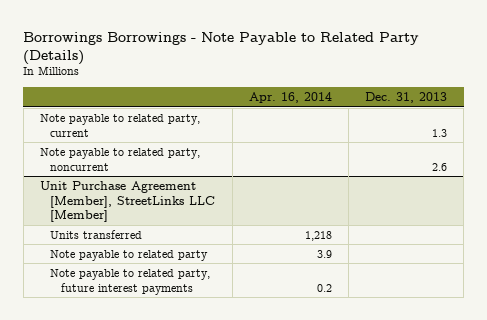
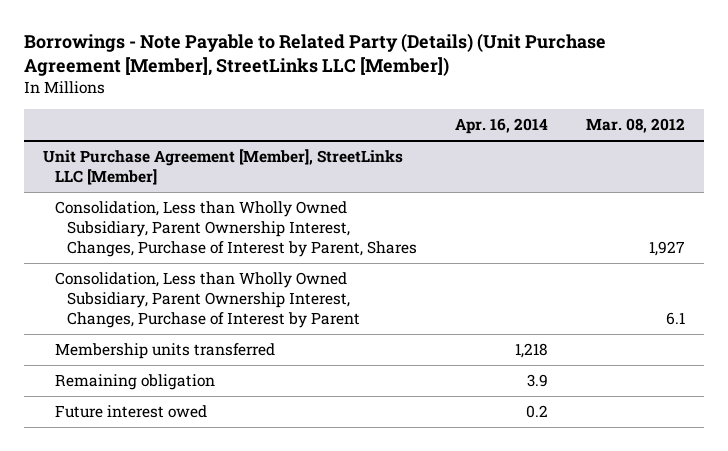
[23,31,420,65] Borrowings Borrowings - Note Payable to Related Party (Details) -> [24,33,607,77] Borrowings - Note Payable to Related Party (Details) (Unit Purchase Agreement [Member], StreetLinks LLC [Member])
[365,91,448,103] Dec. 31, 2013 -> none
none -> [585,118,685,134] Mar. 08, 2012
[40,113,201,137] Note payable to related party, current -> none
[40,147,201,171] Note payable to related party, noncurrent -> none
none -> [55,201,418,257] Consolidation, Less than Wholly Owned Subsidiary, Parent Ownership Interest, Changes, Purchase of Interest by Parent, Shares
none -> [55,272,361,328] Consolidation, Less than Wholly Owned Subsidiary, Parent Ownership Interest, Changes, Purchase of Interest by Parent
[50,229,143,239] Units transferred -> [55,343,276,360] Membership units transferred
[50,249,209,261] Note payable to related party -> [55,374,216,391] Remaining obligation
[50,268,211,295] Note payable to related party, future interest payments -> [55,405,208,419] Future interest owed

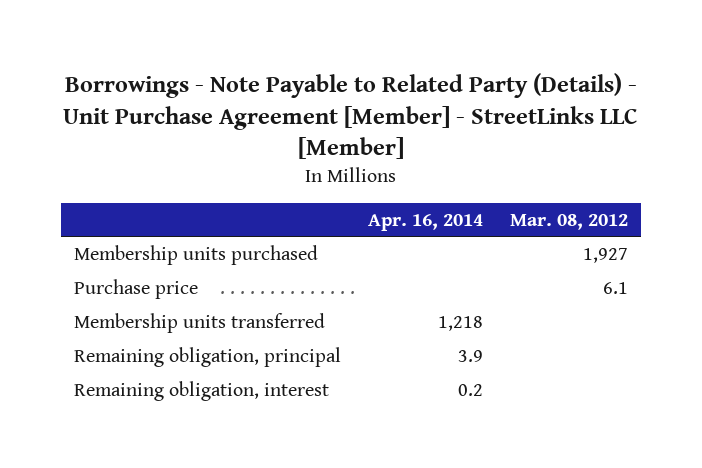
[24,33,607,77] Borrowings - Note Payable to Related Party (Details) (Unit Purchase Agreement [Member], StreetLinks LLC [Member]) -> [63,73,639,160] Borrowings - Note Payable to Related Party (Details) - Unit Purchase Agreement [Member] - StreetLinks LLC [Member]
[43,149,404,185] Unit Purchase Agreement [Member], StreetLinks LLC [Member] -> none
[55,201,418,257] Consolidation, Less than Wholly Owned Subsidiary, Parent Ownership Interest, Changes, Purchase of Interest by Parent, Shares -> [74,245,319,266] Membership units purchased
[55,272,361,328] Consolidation, Less than Wholly Owned Subsidiary, Parent Ownership Interest, Changes, Purchase of Interest by Parent -> [74,279,199,300] Purchase price
[55,374,216,391] Remaining obligation -> [74,347,342,368] Remaining obligation, principal
[55,405,208,419] Future interest owed -> [74,381,330,402] Remaining obligation, interest

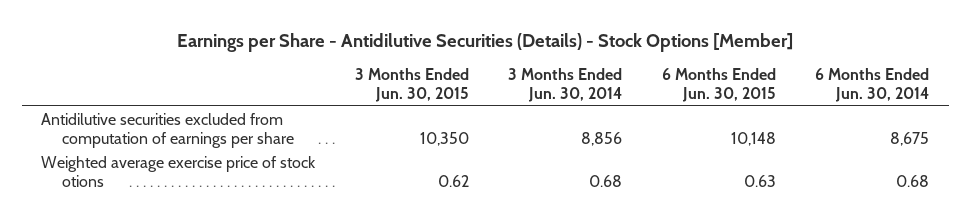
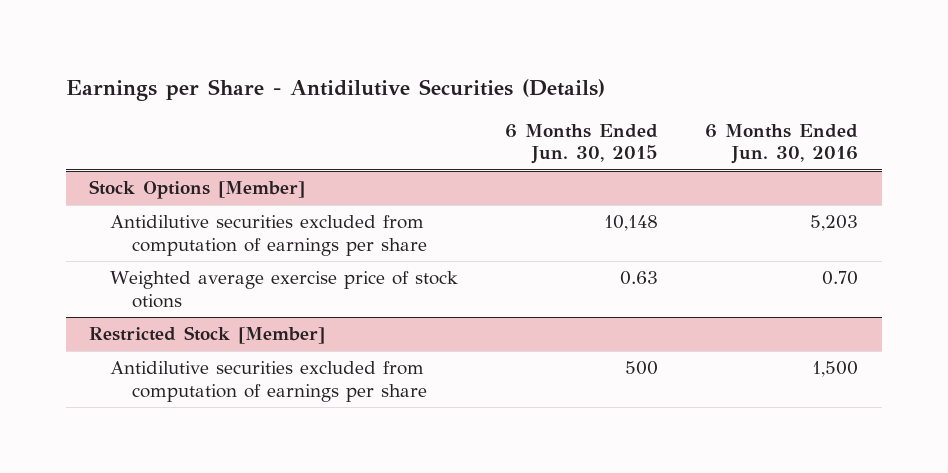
[177,32,794,52] Earnings per Share - Antidilutive Securities (Details) - Stock Options [Member] -> [65,78,605,101] Earnings per Share - Antidilutive Securities (Details)
[354,68,469,103] 3 Months Ended Jun. 30, 2015 -> none
[508,68,623,103] 3 Months Ended Jun. 30, 2014 -> none
[815,68,930,103] 6 Months Ended Jun. 30, 2014 -> none
none -> [705,124,859,165] 6 Months Ended Jun. 30, 2016
none -> [89,180,306,200] Stock Options [Member]
none -> [89,326,326,345] Restricted Stock [Member]
none -> [110,361,427,402] Antidilutive securities excluded from computation of earnings per share

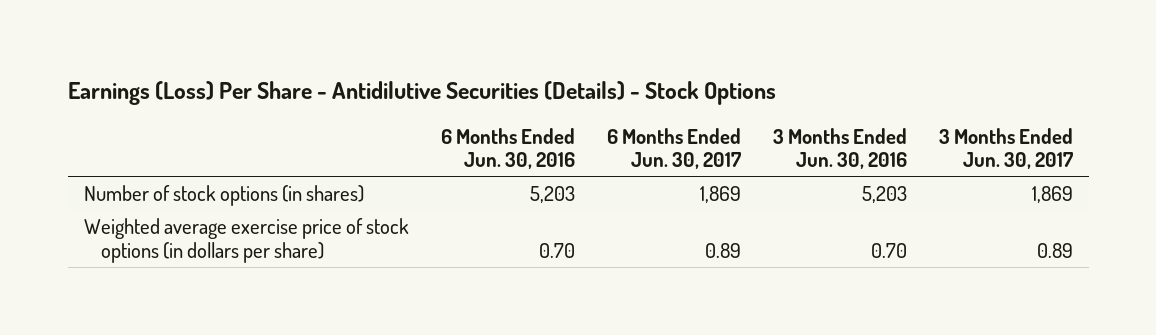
[65,78,605,101] Earnings per Share - Antidilutive Securities (Details) -> [67,81,776,106] Earnings (Loss) Per Share - Antidilutive Securities (Details) - Stock Options
[505,124,659,165] 6 Months Ended Jun. 30, 2015 -> none
none -> [606,127,741,170] 6 Months Ended Jun. 30, 2017
none -> [772,127,907,170] 3 Months Ended Jun. 30, 2016
none -> [938,127,1073,170] 3 Months Ended Jun. 30, 2017
[89,180,306,200] Stock Options [Member] -> none
[89,326,326,345] Restricted Stock [Member] -> none
[110,361,427,402] Antidilutive securities excluded from computation of earnings per share -> none
[110,215,427,256] Antidilutive securities excluded from computation of earnings per share -> [83,185,364,207] Number of stock options (in shares)
[110,271,459,308] Weighted average exercise price of stock otions -> [83,218,409,263] Weighted average exercise price of stock options (in dollars per share)

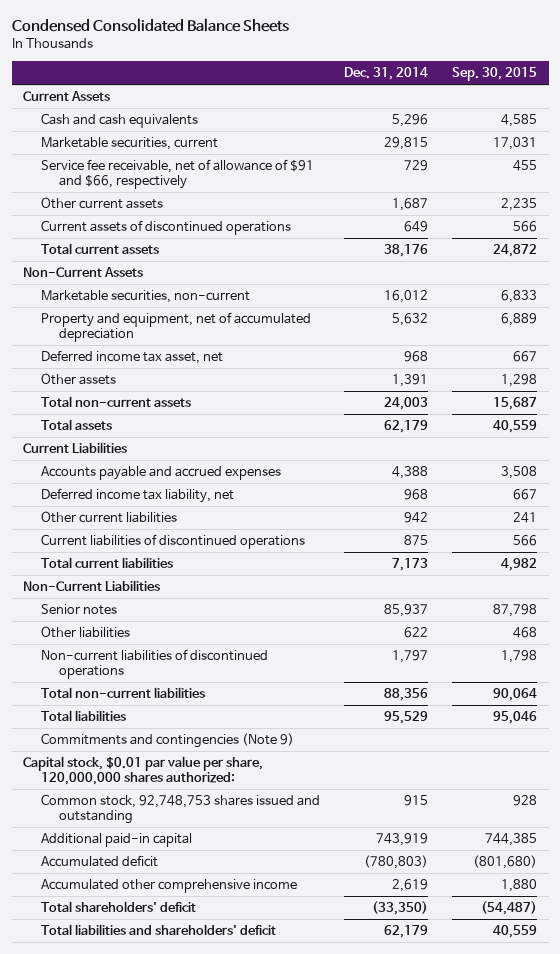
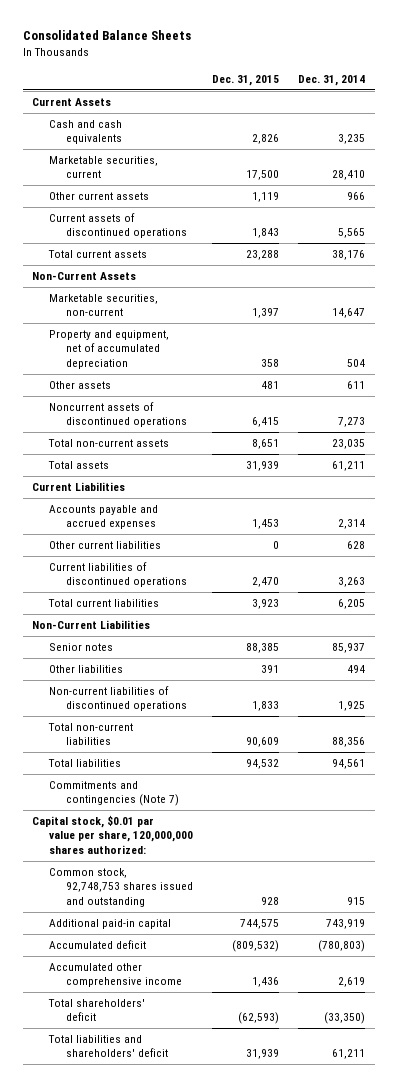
[11,18,289,33] Condensed Consolidated Balance Sheets -> [22,30,191,41] Consolidated Balance Sheets
[451,67,537,82] Sep. 30, 2015 -> none
none -> [212,74,280,86] Dec. 31, 2015
[41,159,315,189] Service fee receivable, net of allowance of $91 and $66, respectively -> none
[391,114,428,128] 5,296 -> [338,134,366,145] 3,235
[383,137,428,151] 29,815 -> [332,170,366,181] 28,410
[391,198,428,212] 1,687 -> [347,192,366,201] 966
[403,221,428,233] 649 -> [338,228,366,239] 5,565
[41,350,224,365] Deferred income tax asset, net -> none
[383,290,428,304] 16,012 -> [332,308,366,319] 14,647
[391,313,428,327] 5,632 -> [347,358,366,367] 504
[391,374,428,388] 1,391 -> [347,381,366,390] 611
none -> [49,402,187,428] Noncurrent assets of discontinued operations
[383,397,428,411] 24,003 -> [332,439,366,450] 23,035
[383,420,428,434] 62,179 -> [332,461,366,472] 61,211
[41,488,235,504] Deferred income tax liability, net -> none
[391,466,428,480] 4,388 -> [338,519,366,530] 2,314
[403,512,428,524] 942 -> [347,541,366,550] 628
[403,535,428,546] 875 -> [338,577,366,588] 3,263
[391,558,428,572] 7,173 -> [338,599,366,610] 6,205
[403,627,428,639] 622 -> [347,665,366,674] 494
[391,650,428,664] 1,797 -> [338,701,366,712] 1,925
[383,711,428,725] 95,529 -> [332,759,366,770] 94,561
[41,733,295,749] Commitments and contingencies (Note 9) -> [49,781,179,807] Commitments and contingencies (Note 7)
[383,925,428,939] 62,179 -> [332,1049,366,1060] 61,211

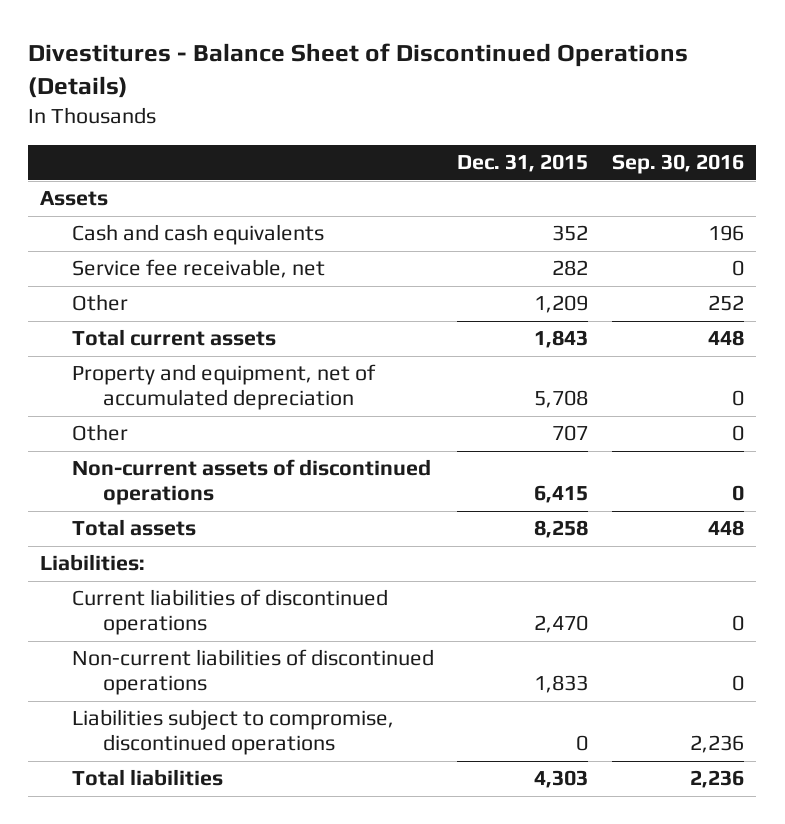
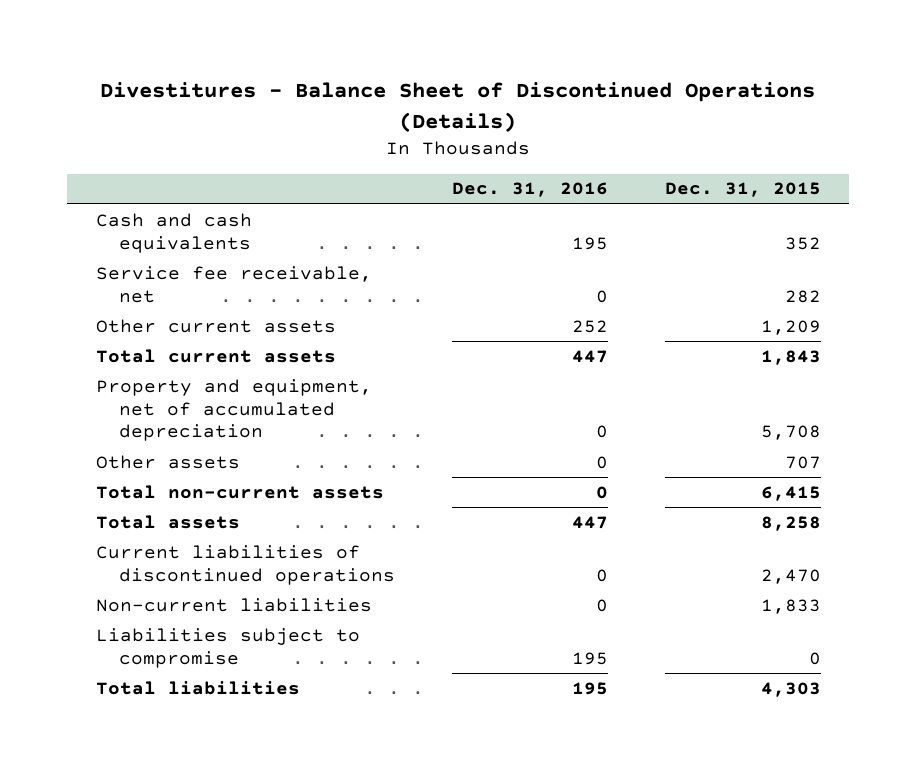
[612,154,745,175] Sep. 30, 2016 -> none
none -> [451,182,608,198] Dec. 31, 2016
[40,191,109,207] Assets -> none
[71,294,128,312] Other -> [95,318,336,333] Other current assets
[71,424,128,442] Other -> [95,454,240,469] Other assets
[71,459,431,506] Non-current assets of discontinued operations -> [95,484,384,499] Total non-current assets
[40,554,146,572] Liabilities: -> none
[71,649,434,696] Non-current liabilities of discontinued operations -> [95,597,372,612] Non-current liabilities
[71,709,394,756] Liabilities subject to compromise, discontinued operations -> [95,627,360,668] Liabilities subject to compromise

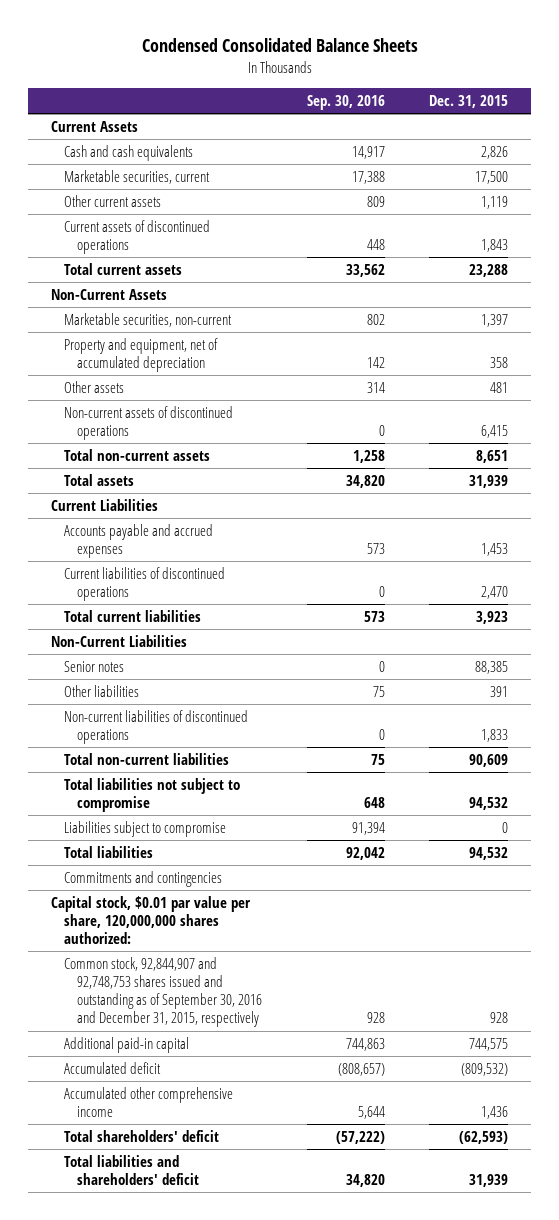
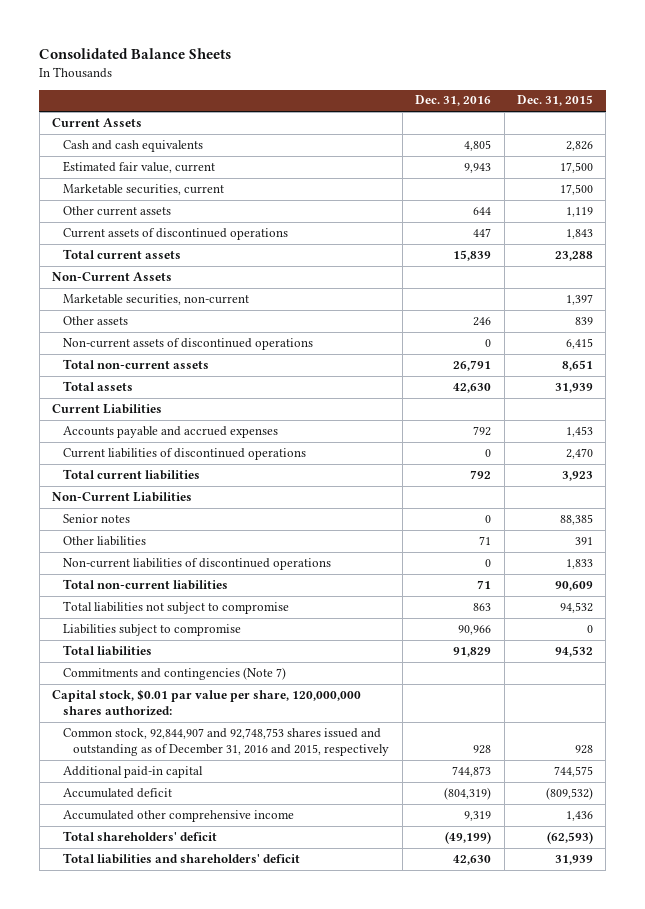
[141,38,418,53] Condensed Consolidated Balance Sheets -> [39,48,232,60] Consolidated Balance Sheets
[306,94,385,110] Sep. 30, 2016 -> none
none -> [415,95,492,107] Dec. 31, 2016
none -> [62,160,215,173] Estimated fair value, current
[64,338,219,373] Property and equipment, net of accumulated depreciation -> none
[490,382,509,394] 481 -> [575,316,594,325] 839
[64,871,223,888] Commitments and contingencies -> [62,666,286,680] Commitments and contingencies (Note 7)
[64,957,263,1028] Common stock, 92,844,907 and 92,748,753 shares issued and outstanding as of September 30, 2016 and December 31, 2015, respectively -> [62,727,390,757] Common stock, 92,844,907 and 92,748,753 shares issued and outstanding as of December 31, 2016 and 2015, respectively

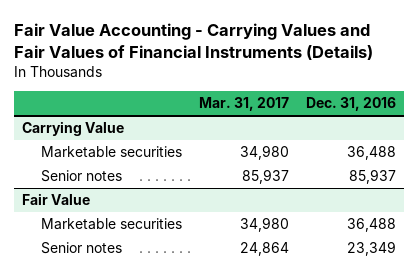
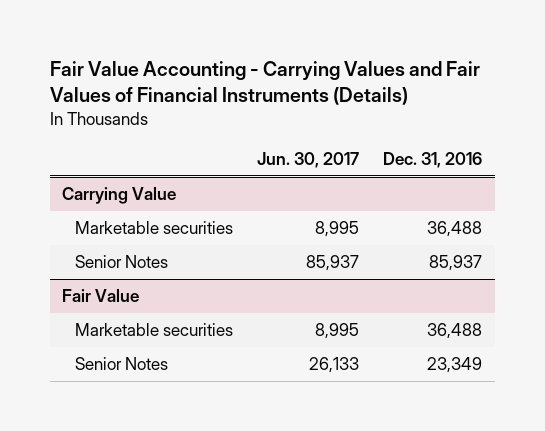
[198,97,289,112] Mar. 31, 2017 -> none
none -> [257,151,360,168] Jun. 30, 2017
[41,170,123,183] Senior notes -> [74,255,168,269] Senior Notes
[41,242,123,255] Senior notes -> [74,357,168,371] Senior Notes

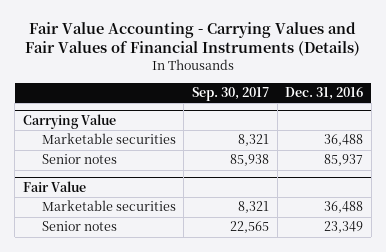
[257,151,360,168] Jun. 30, 2017 -> none
none -> [191,86,269,101] Sep. 30, 2017
[74,255,168,269] Senior Notes -> [41,154,117,165] Senior notes
[74,357,168,371] Senior Notes -> [41,221,117,232] Senior notes

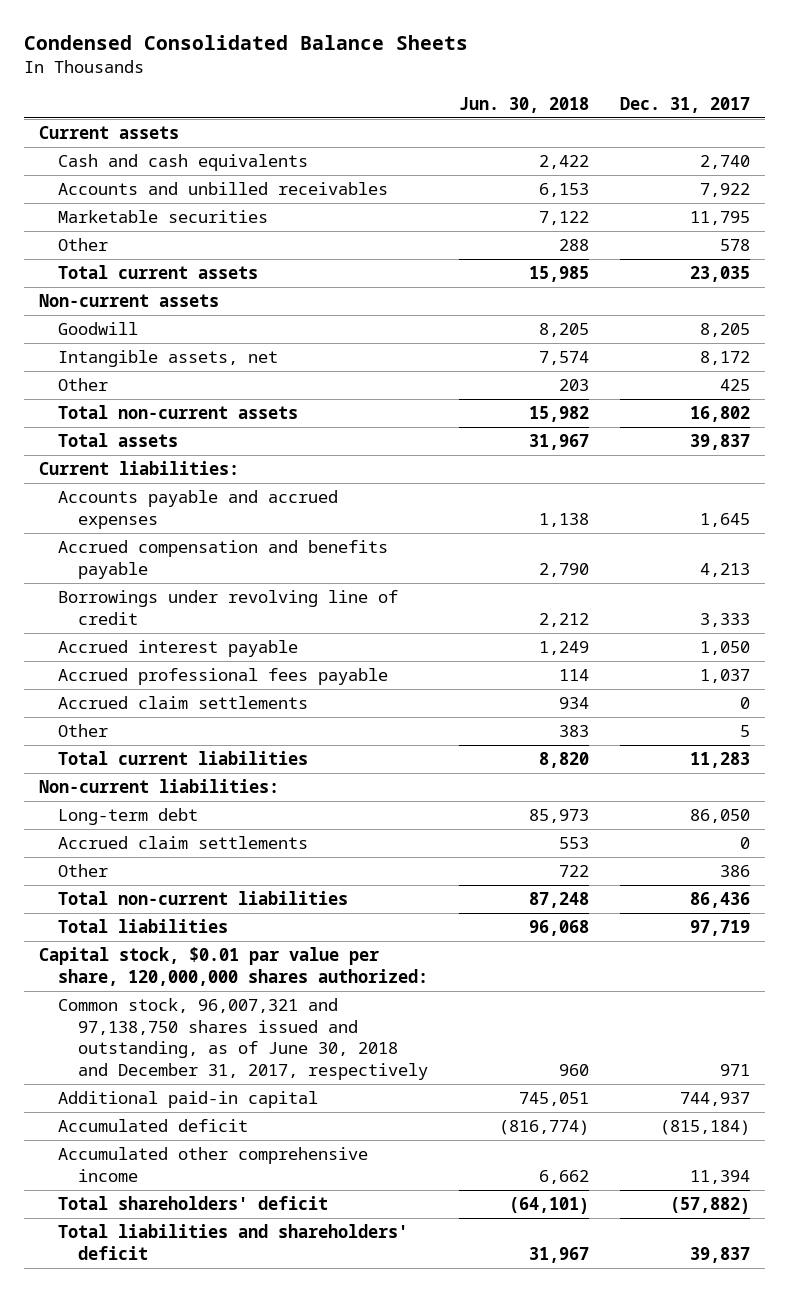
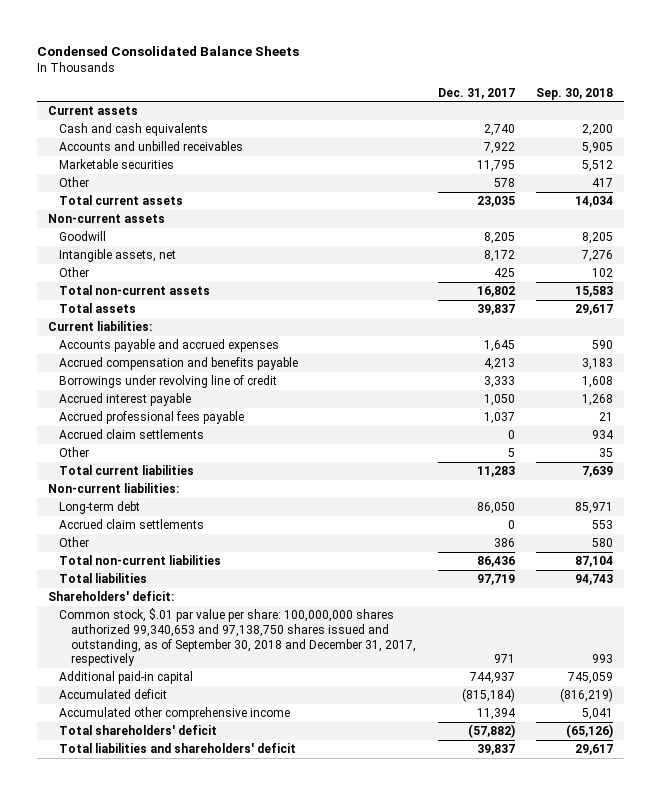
[459,97,590,114] Jun. 30, 2018 -> none
none -> [536,87,614,100] Sep. 30, 2018
[38,947,429,986] Capital stock, $0.01 par value per share, 120,000,000 shares authorized: -> none
none -> [47,591,174,602] Shareholders' deficit:
[58,998,428,1081] Common stock, 96,007,321 and 97,138,750 shares issued and outstanding, as of June 30, 2018 and December 31, 2017, respectively -> [59,608,416,667] Common stock, $.01 par value per share: 100,000,000 shares authorized 99,340,653 and 97,138,750 shares issued and outstanding, as of September 30, 2018 and December 31, 2017, respectively

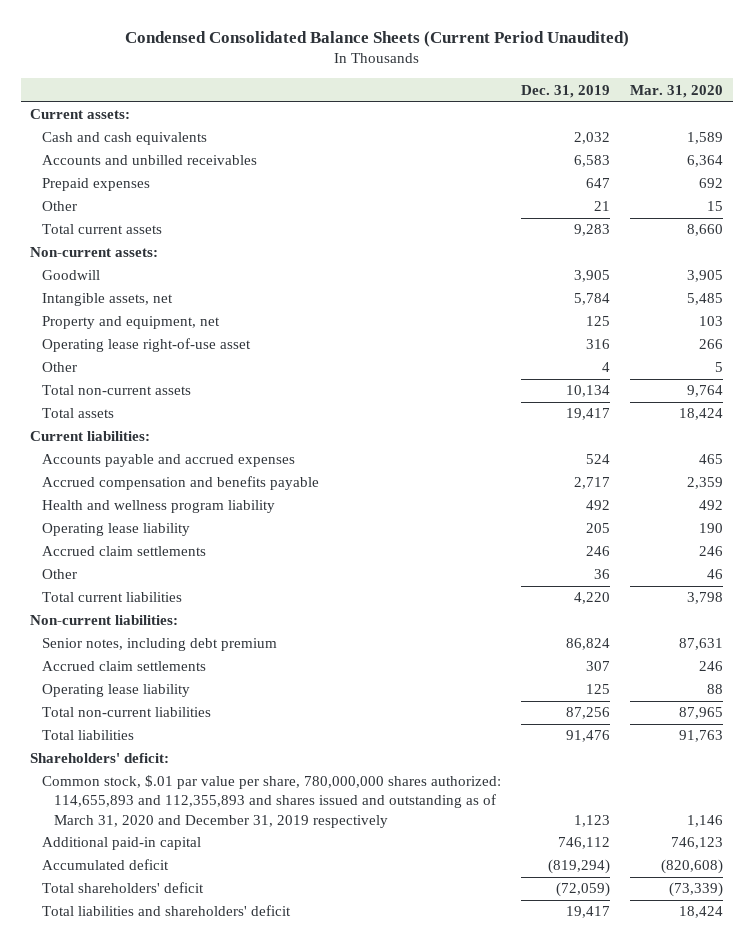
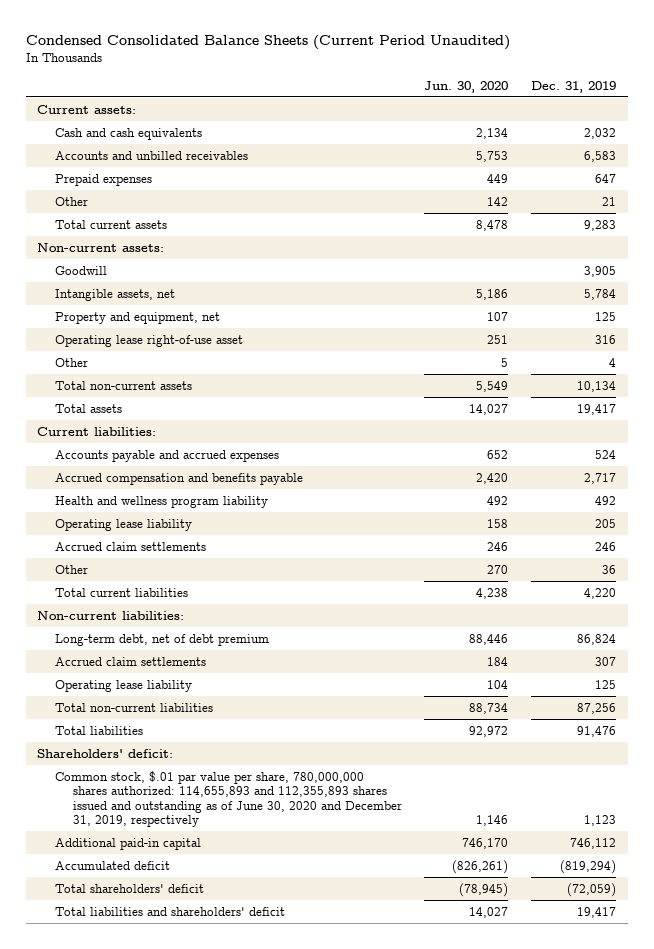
[629,84,723,98] Mar. 31, 2020 -> none
none -> [424,80,509,93] Jun. 30, 2020
[42,638,278,652] Senior notes, including debt premium -> [54,633,269,646] Long-term debt, net of debt premium
[42,775,502,828] Common stock, $.01 par value per share, 780,000,000 shares authorized: 114,655,893 and 112,355,893 and shares issued and outstanding as of March 31, 2020 and December 31, 2019 respectively -> [54,770,402,828] Common stock, $.01 par value per share, 780,000,000 shares authorized: 114,655,893 and 112,355,893 shares issued and outstanding as of June 30, 2020 and December 31, 2019, respectively

